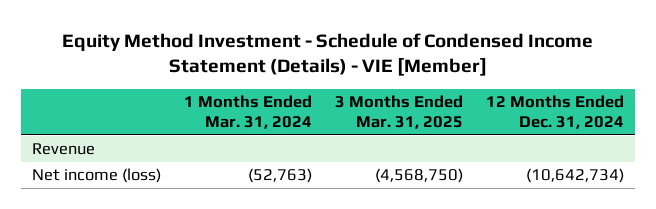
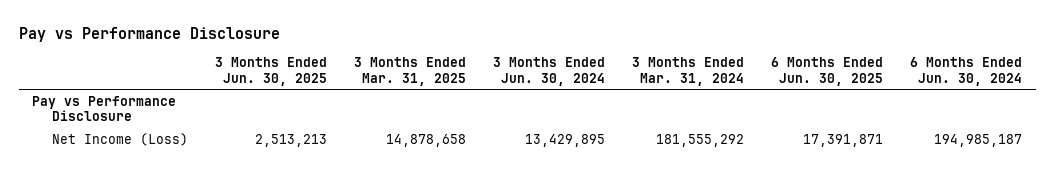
[61,32,593,77] Equity Method Investment - Schedule of Condensed Income Statement (Details) - VIE [Member] -> [18,26,280,42] Pay vs Performance Disclosure
[184,95,313,130] 1 Months Ended Mar. 31, 2024 -> none
[485,95,624,130] 12 Months Ended Dec. 31, 2024 -> none
none -> [215,57,328,86] 3 Months Ended Jun. 30, 2025
none -> [493,57,606,86] 3 Months Ended Jun. 30, 2024
none -> [632,57,745,86] 3 Months Ended Mar. 31, 2024
none -> [771,57,884,86] 6 Months Ended Jun. 30, 2025
none -> [910,57,1023,86] 6 Months Ended Jun. 30, 2024
[32,143,96,156] Revenue -> none
none -> [32,95,177,122] Pay vs Performance Disclosure
[32,168,162,184] Net income (loss) -> [52,132,189,146] Net Income (Loss)
[374,168,463,184] (4,568,750) -> [386,133,467,147] 14,878,658

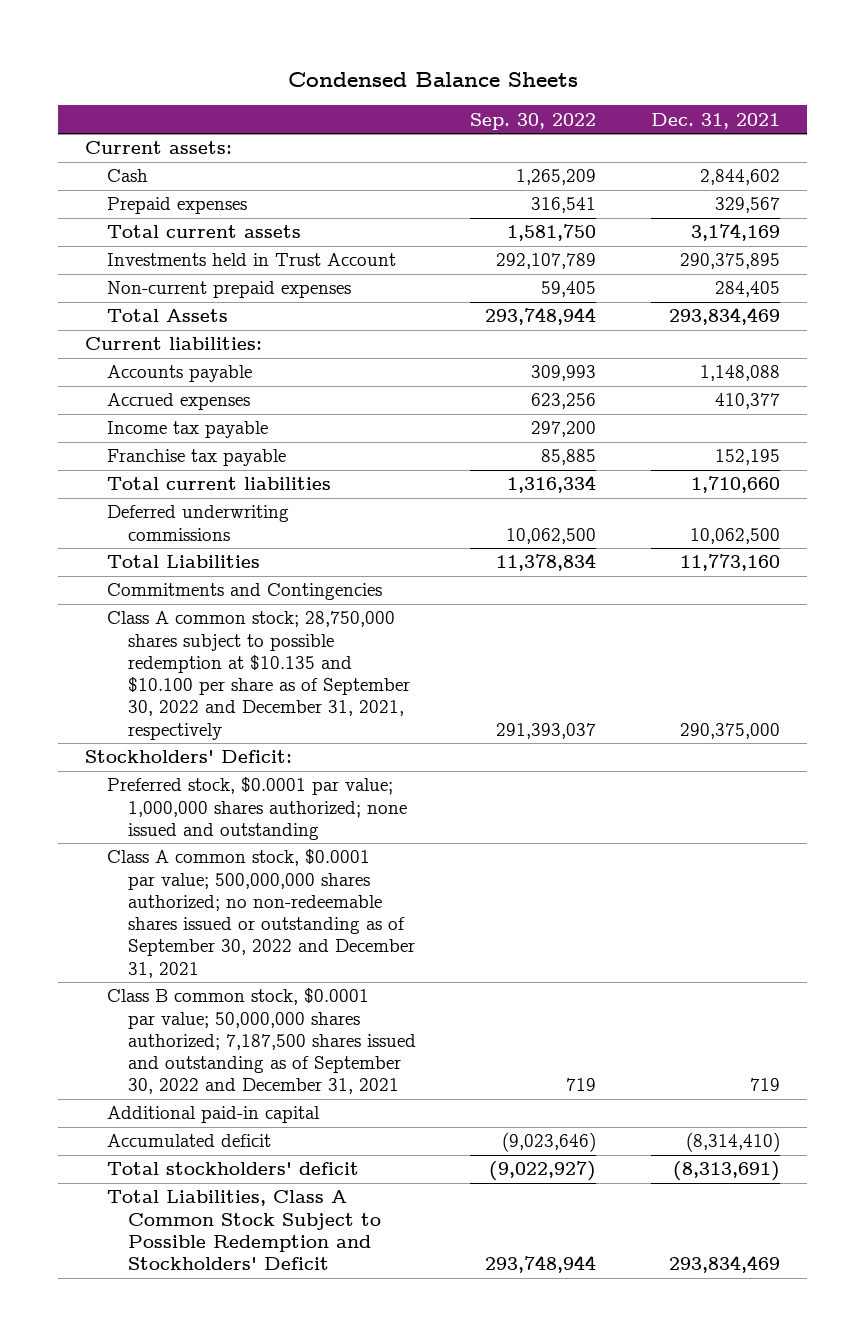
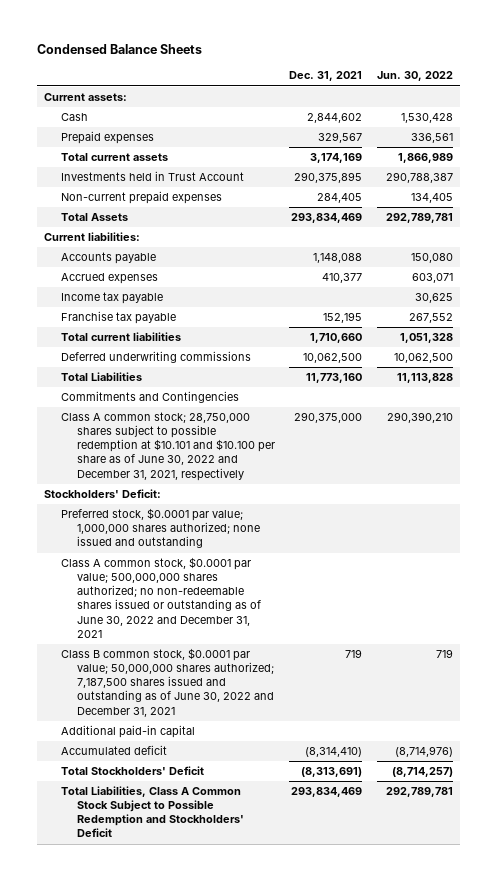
[470,112,597,130] Sep. 30, 2022 -> none
none -> [376,71,453,82] Jun. 30, 2022
[106,611,410,740] Class A common stock; 28,750,000 shares subject to possible redemption at $10.135 and $10.100 per share as of September 30, 2022 and December 31, 2021, respectively -> [60,412,276,481] Class A common stock; 28,750,000 shares subject to possible redemption at $10.101 and $10.100 per share as of June 30, 2022 and December 31, 2021, respectively
[106,849,415,978] Class A common stock, $0.0001 par value; 500,000,000 shares authorized; no non-redeemable shares issued or outstanding as of September 30, 2022 and December 31, 2021 -> [60,557,262,638] Class A common stock, $0.0001 par value; 500,000,000 shares authorized; no non-redeemable shares issued or outstanding as of June 30, 2022 and December 31, 2021
[106,988,416,1095] Class B common stock, $0.0001 par value; 50,000,000 shares authorized; 7,187,500 shares issued and outstanding as of September 30, 2022 and December 31, 2021 -> [60,648,275,717] Class B common stock, $0.0001 par value; 50,000,000 shares authorized; 7,187,500 shares issued and outstanding as of June 30, 2022 and December 31, 2021
[106,1162,359,1176] Total stockholders' deficit -> [60,766,204,776] Total Stockholders' Deficit

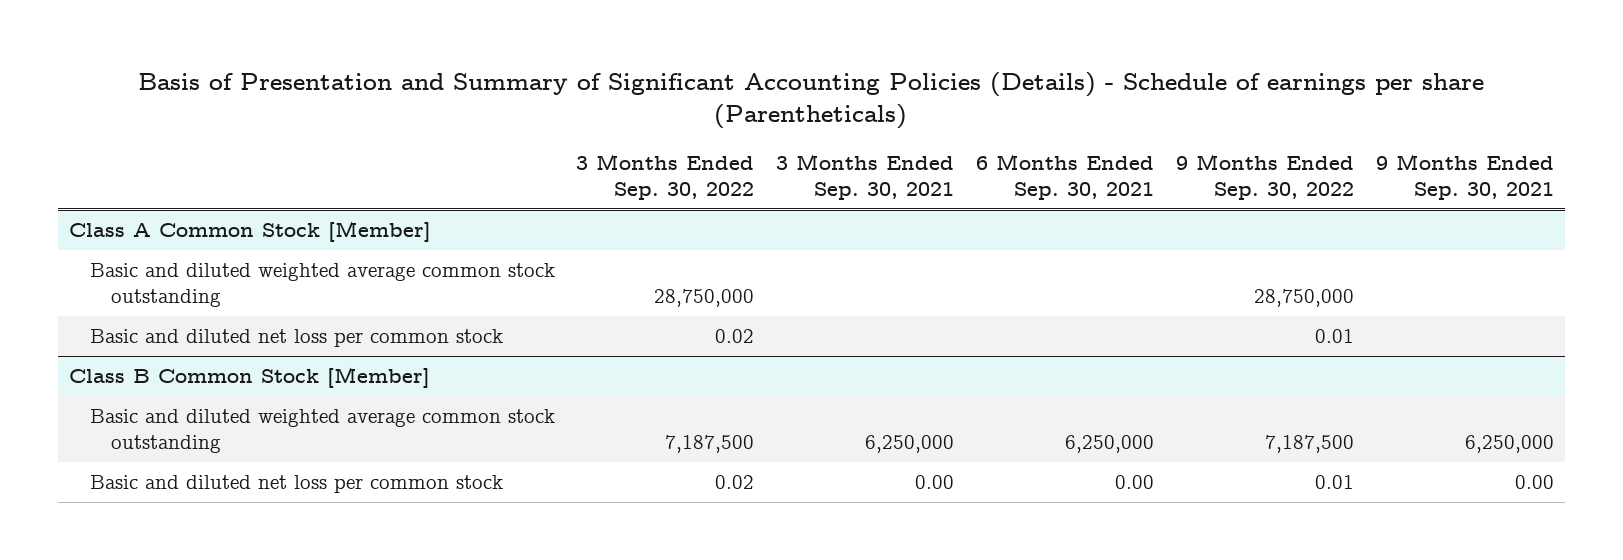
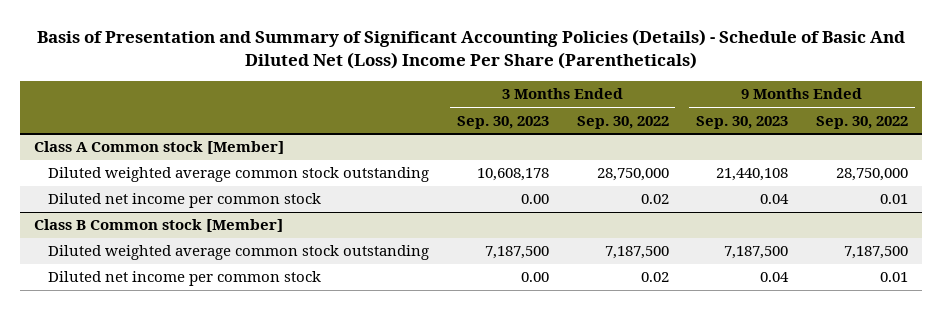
[138,71,1485,130] Basis of Presentation and Summary of Significant Accounting Policies (Details) - Schedule of earnings per share (Parentheticals) -> [36,28,905,70] Basis of Presentation and Summary of Significant Accounting Policies (Details) - Schedule of Basic And Diluted Net (Loss) Income Per Share (Parentheticals)
[776,153,955,200] 3 Months Ended Sep. 30, 2021 -> none
[976,153,1155,200] 6 Months Ended Sep. 30, 2021 -> none
[1375,153,1554,200] 9 Months Ended Sep. 30, 2021 -> none
none -> [456,115,549,129] Sep. 30, 2023
none -> [696,115,789,129] Sep. 30, 2023
[68,221,431,243] Class A Common Stock [Member] -> [33,141,284,155] Class A Common stock [Member]
[89,263,555,307] Basic and diluted weighted average common stock outstanding -> [48,167,430,183] Diluted weighted average common stock outstanding
[89,329,503,348] Basic and diluted net loss per common stock -> [48,193,322,209] Diluted net income per common stock
[68,367,430,389] Class B Common Stock [Member] -> [33,219,283,233] Class B Common stock [Member]
[89,409,555,453] Basic and diluted weighted average common stock outstanding -> [48,245,430,261] Diluted weighted average common stock outstanding
[89,475,503,494] Basic and diluted net loss per common stock -> [48,271,322,287] Diluted net income per common stock

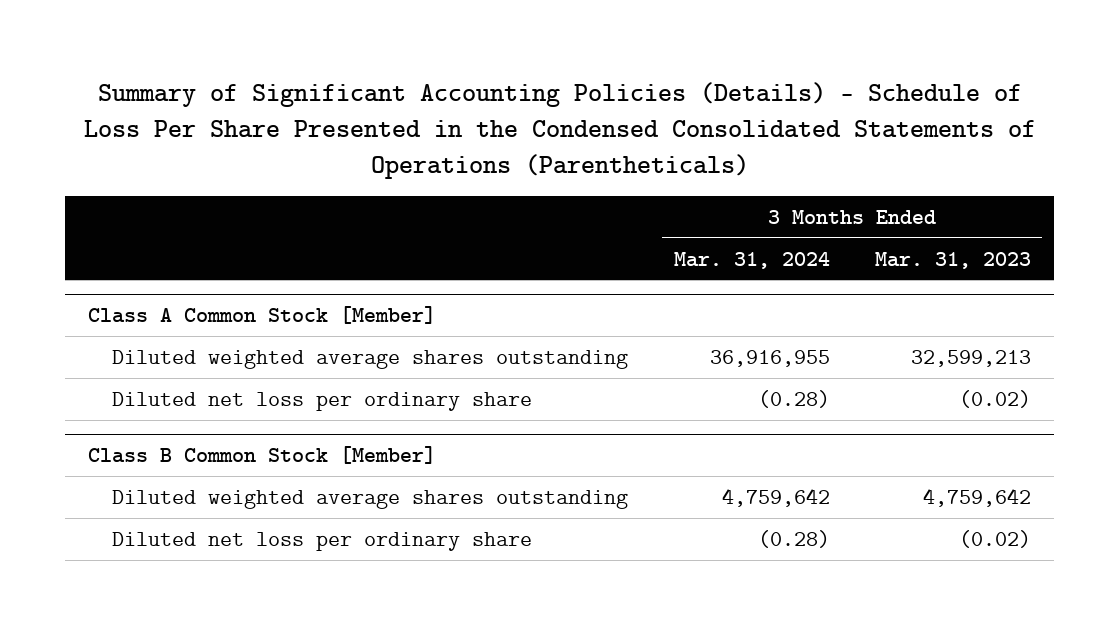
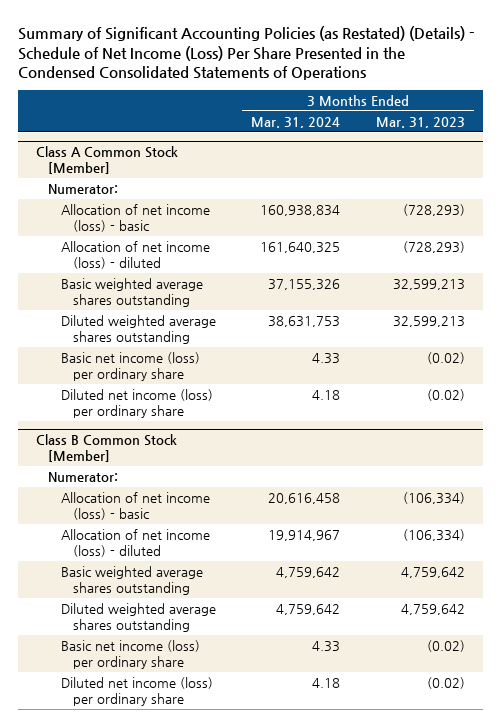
[83,82,1036,179] Summary of Significant Accounting Policies (Details) - Schedule of Loss Per Share Presented in the Condensed Consolidated Statements of Operations (Parentheticals) -> [17,25,474,81] Summary of Significant Accounting Policies (as Restated) (Details) - Schedule of Net Income (Loss) Per Share Presented in the Condensed Consolidated Statements of Operations
none -> [48,183,119,194] Numerator:
none -> [60,203,210,233] Allocation of net income (loss) - basic
none -> [60,240,210,270] Allocation of net income (loss) - diluted
none -> [60,277,203,308] Basic weighted average shares outstanding
[709,349,830,367] 36,916,955 -> [268,315,341,327] 38,631,753
none -> [60,351,200,382] Basic net income (loss) per ordinary share
[112,391,533,411] Diluted net loss per ordinary share -> [60,388,213,419] Diluted net income (loss) per ordinary share
[757,389,830,408] (0.28) -> [312,389,341,400] 4.18
none -> [48,471,119,482] Numerator:
none -> [60,491,210,521] Allocation of net income (loss) - basic
none -> [60,528,210,558] Allocation of net income (loss) - diluted
none -> [60,565,203,596] Basic weighted average shares outstanding
none -> [60,639,200,670] Basic net income (loss) per ordinary share
[112,531,533,551] Diluted net loss per ordinary share -> [60,676,213,707] Diluted net income (loss) per ordinary share
[757,529,830,548] (0.28) -> [312,677,341,688] 4.18

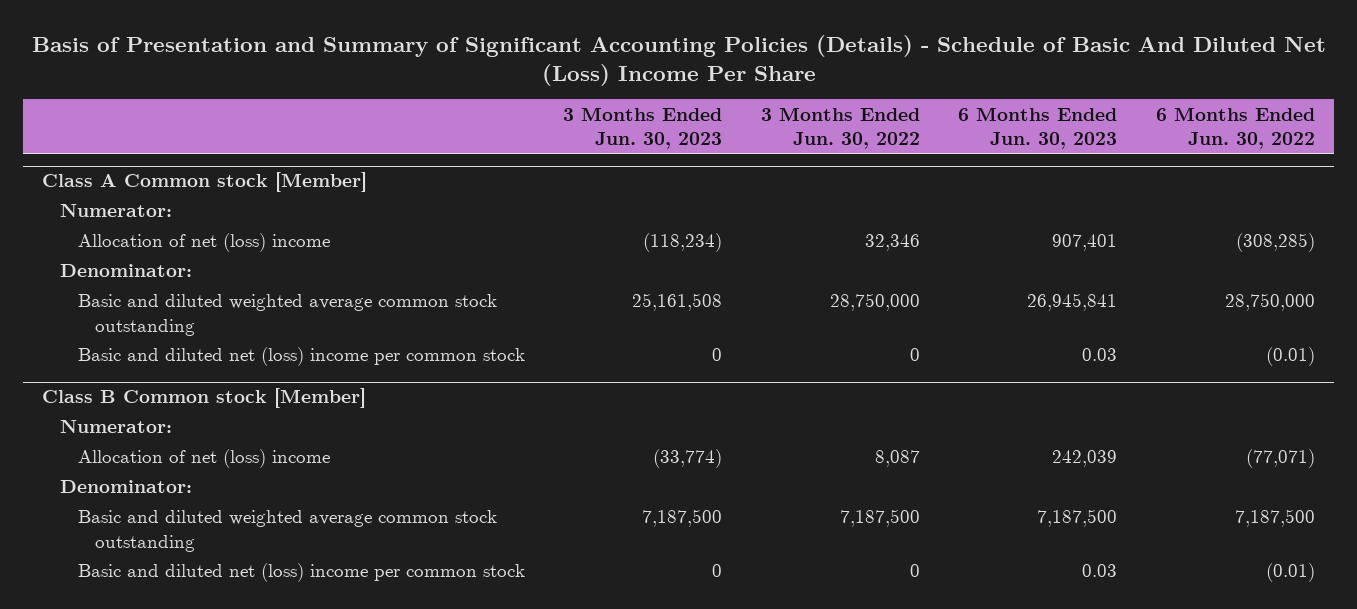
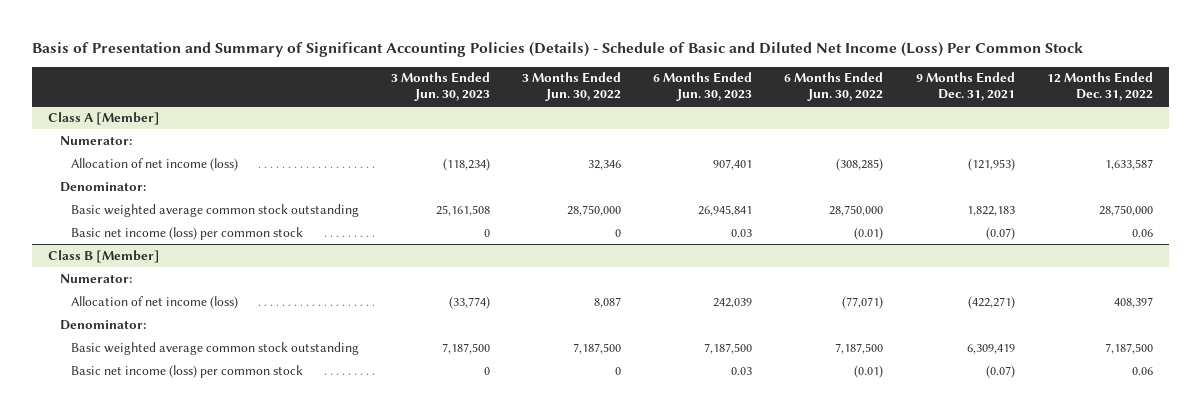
[31,34,1326,86] Basis of Presentation and Summary of Significant Accounting Policies (Details) - Schedule of Basic And Diluted Net (Loss) Income Per Share -> [32,42,1084,58] Basis of Presentation and Summary of Significant Accounting Policies (Details) - Schedule of Basic and Diluted Net Income (Loss) Per Common Stock
none -> [915,72,1015,102] 9 Months Ended Dec. 31, 2021
none -> [1046,72,1153,102] 12 Months Ended Dec. 31, 2022
[42,172,368,193] Class A Common stock [Member] -> [48,111,161,125] Class A [Member]
[77,233,330,253] Allocation of net (loss) income -> [71,157,239,171] Allocation of net income (loss)
[77,294,497,336] Basic and diluted weighted average common stock outstanding -> [71,203,360,217] Basic weighted average common stock outstanding
[77,347,525,367] Basic and diluted net (loss) income per common stock -> [71,226,304,240] Basic net income (loss) per common stock
[42,388,367,409] Class B Common stock [Member] -> [48,249,161,263] Class B [Member]
[77,449,330,469] Allocation of net (loss) income -> [71,295,239,309] Allocation of net income (loss)
[77,510,497,552] Basic and diluted weighted average common stock outstanding -> [71,341,360,355] Basic weighted average common stock outstanding
[77,563,525,583] Basic and diluted net (loss) income per common stock -> [71,364,304,378] Basic net income (loss) per common stock

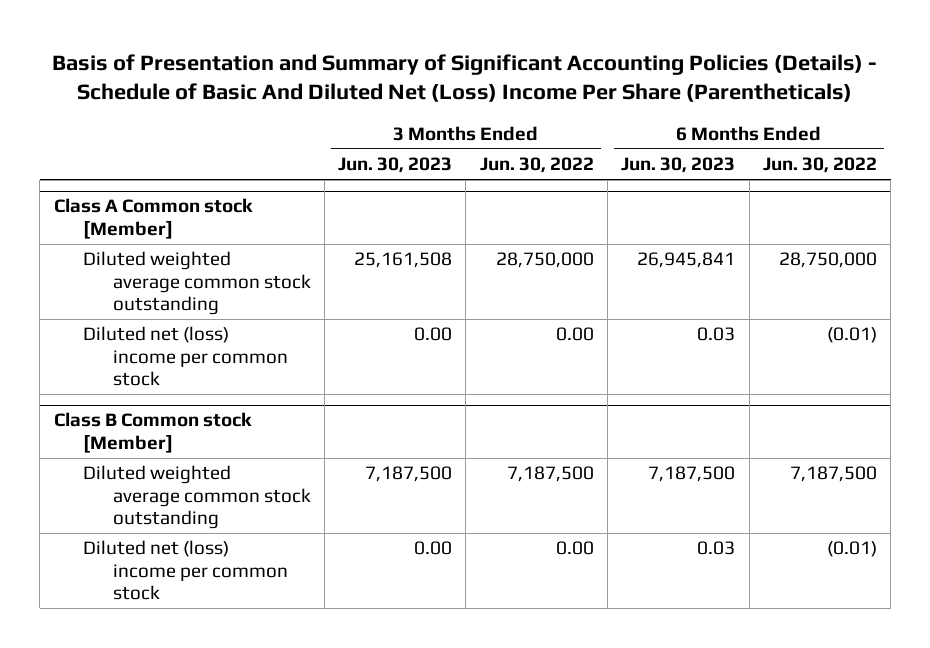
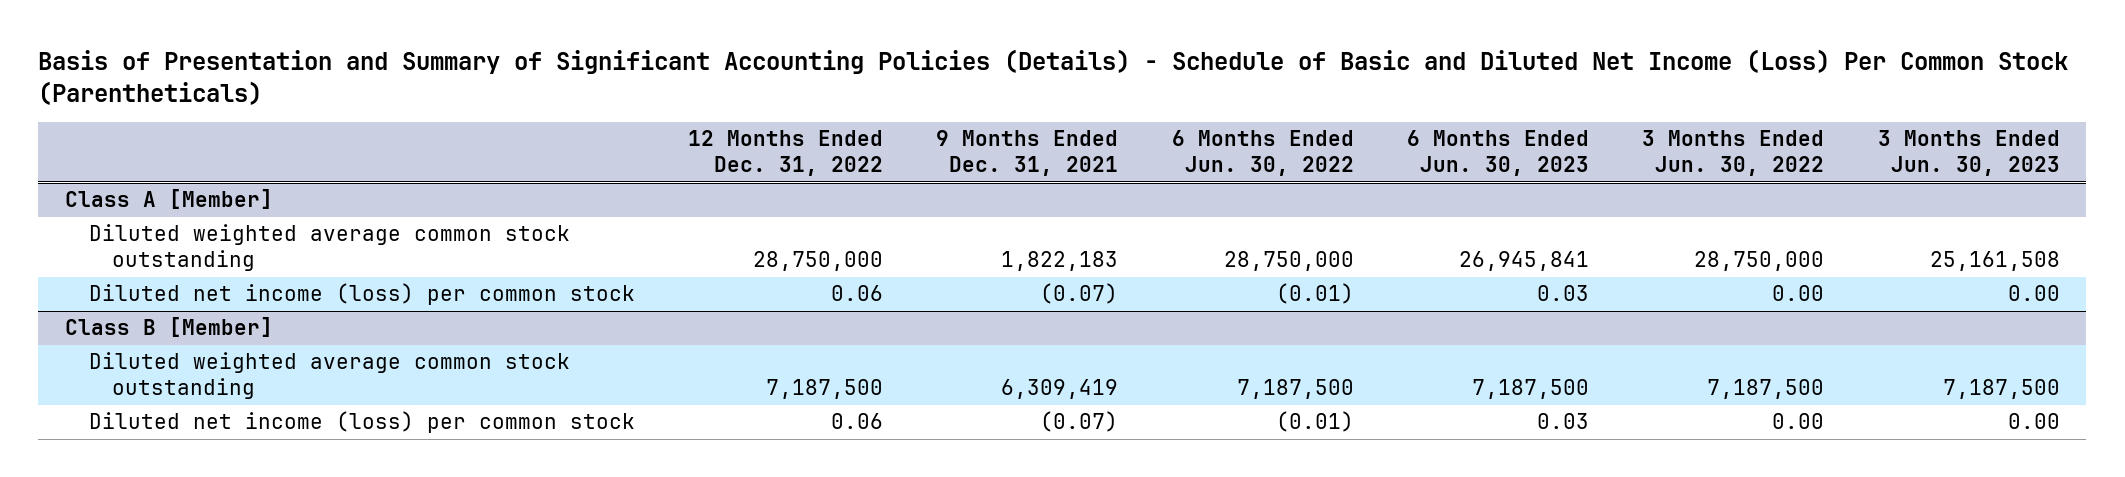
[52,53,878,103] Basis of Presentation and Summary of Significant Accounting Policies (Details) - Schedule of Basic And Diluted Net (Loss) Income Per Share (Parentheticals) -> [38,49,2069,105] Basis of Presentation and Summary of Significant Accounting Policies (Details) - Schedule of Basic and Diluted Net Income (Loss) Per Common Stock (Parentheticals)
none -> [687,130,883,177] 12 Months Ended Dec. 31, 2022
none -> [936,130,1119,177] 9 Months Ended Dec. 31, 2021
[53,198,253,239] Class A Common stock [Member] -> [65,189,274,210] Class A [Member]
[83,326,288,386] Diluted net (loss) income per common stock -> [88,283,635,306] Diluted net income (loss) per common stock
[53,412,252,453] Class B Common stock [Member] -> [65,317,274,338] Class B [Member]
[83,540,288,600] Diluted net (loss) income per common stock -> [88,411,635,434] Diluted net income (loss) per common stock

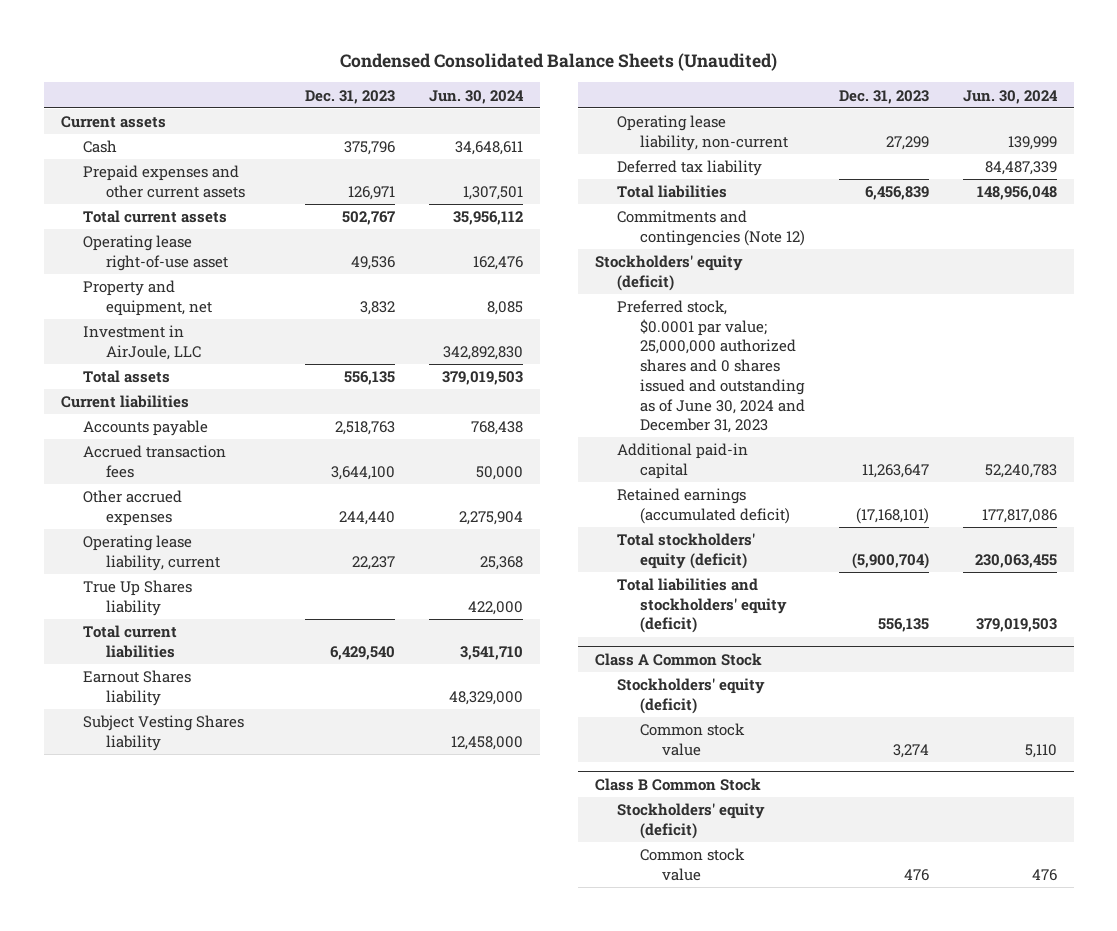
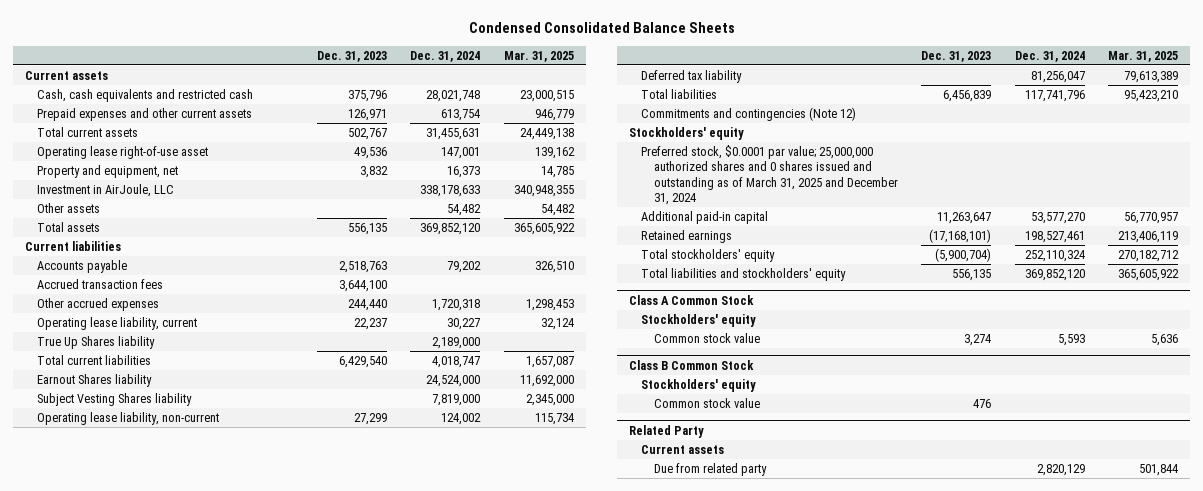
[339,53,777,72] Condensed Consolidated Balance Sheets (Unaudited) -> [468,22,735,34] Condensed Consolidated Balance Sheets
[428,89,524,104] Jun. 30, 2024 -> none
none -> [410,50,481,62] Dec. 31, 2024
none -> [503,50,574,62] Mar. 31, 2025
[83,140,118,154] Cash -> [37,89,254,103] Cash, cash equivalents and restricted cash
none -> [37,203,101,214] Other assets
[594,255,743,291] Stockholders' equity (deficit) -> [629,127,745,141] Stockholders' equity
[617,300,805,434] Preferred stock, $0.0001 par value; 25,000,000 authorized shares and 0 shares issued and outstanding as of June 30, 2024 and December 31, 2023 -> [641,145,898,206] Preferred stock, $0.0001 par value; 25,000,000 authorized shares and 0 shares issued and outstanding as of March 31, 2025 and December 31, 2024
[617,488,790,524] Retained earnings (accumulated deficit) -> [641,230,733,244] Retained earnings
[617,533,756,569] Total stockholders' equity (deficit) -> [641,249,776,263] Total stockholders' equity
[617,578,787,634] Total liabilities and stockholders' equity (deficit) -> [641,268,847,282] Total liabilities and stockholders' equity
[617,678,766,714] Stockholders' equity (deficit) -> [641,314,757,328] Stockholders' equity
[617,803,766,839] Stockholders' equity (deficit) -> [641,379,757,393] Stockholders' equity
none -> [629,424,705,438] Related Party
none -> [641,445,725,455] Current assets
none -> [653,463,767,477] Due from related party

